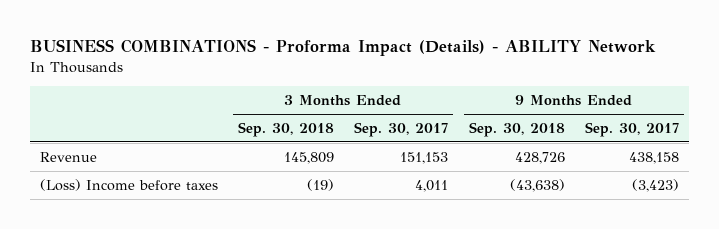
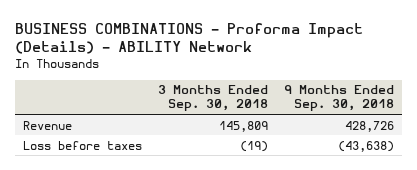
[354,121,449,137] Sep. 30, 2017 -> none
[585,121,680,137] Sep. 30, 2017 -> none
[39,178,218,191] (Loss) Income before taxes -> [23,140,143,150] Loss before taxes

